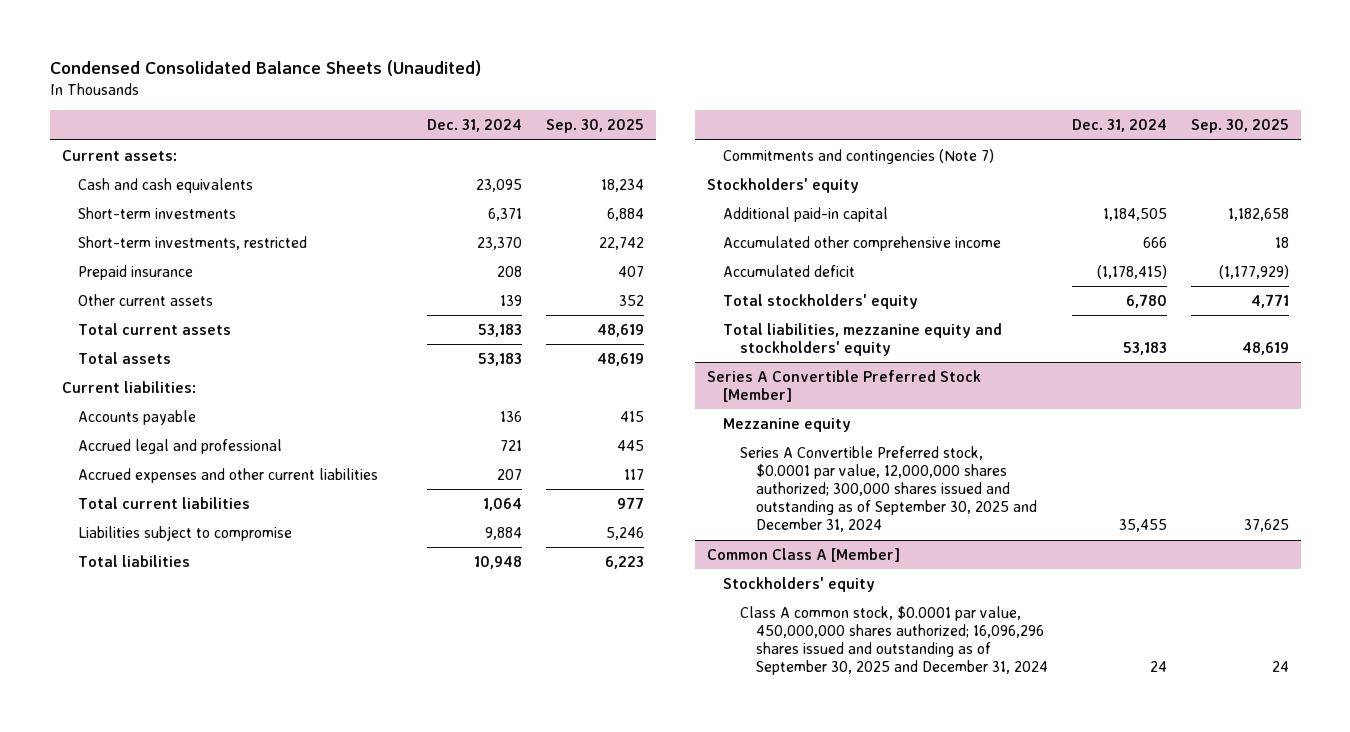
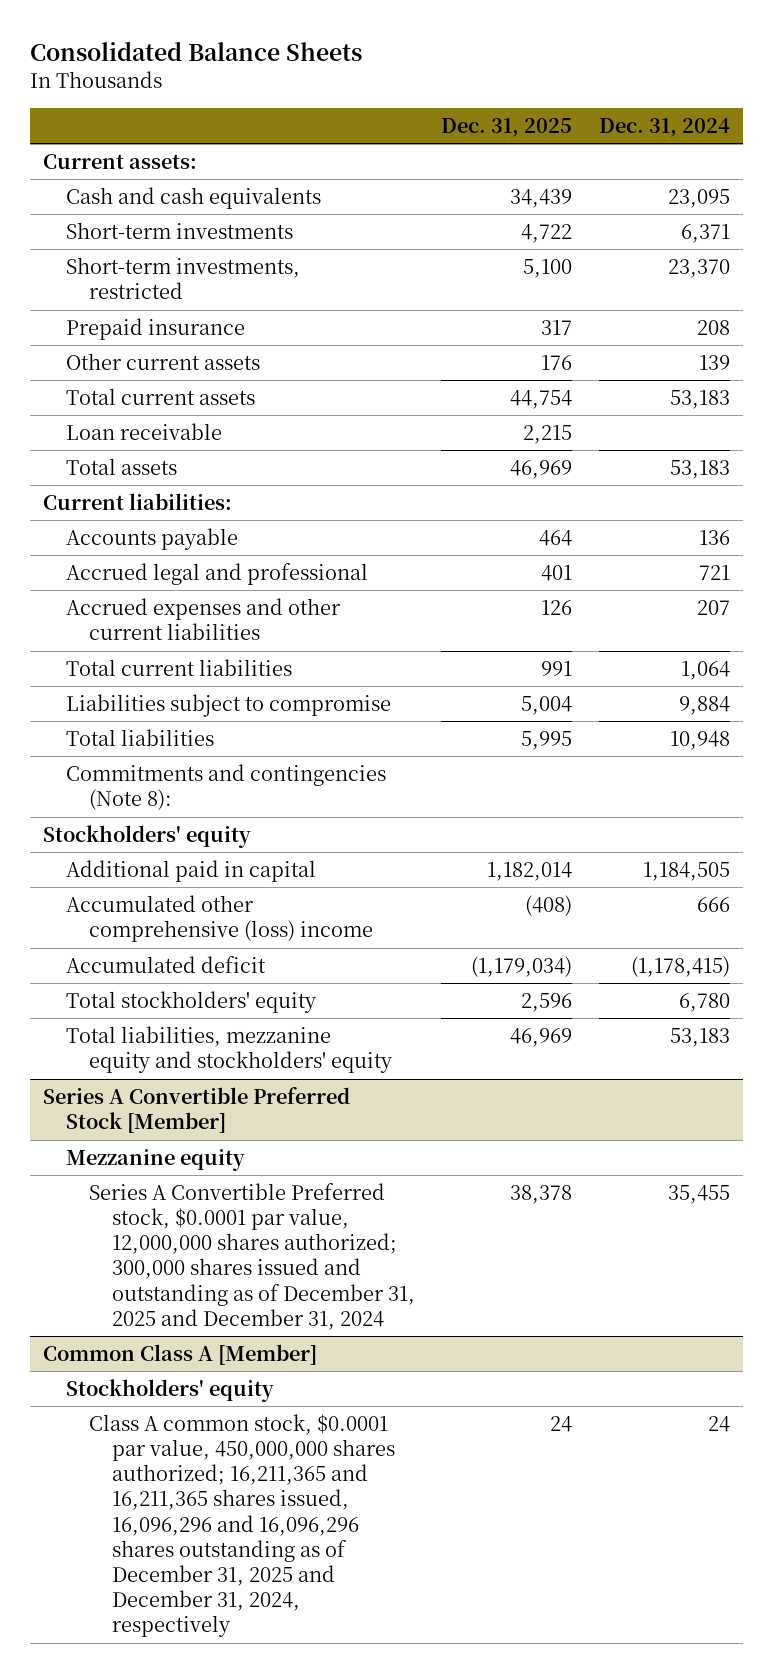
[49,59,481,76] Condensed Consolidated Balance Sheets (Unaudited) -> [30,40,363,61] Consolidated Balance Sheets
[545,119,644,134] Sep. 30, 2025 -> none
none -> [441,117,573,137] Dec. 31, 2025
none -> [66,422,223,440] Loan receivable
[723,148,995,164] Commitments and contingencies (Note 7) -> [66,763,387,811] Commitments and contingencies (Note 8):
[723,206,889,222] Additional paid-in capital -> [66,859,317,882] Additional paid in capital
[723,235,1002,251] Accumulated other comprehensive income -> [66,894,373,943] Accumulated other comprehensive (loss) income
[739,445,1038,533] Series A Convertible Preferred stock, $0.0001 par value, 12,000,000 shares authorized; 300,000 shares issued and outstanding as of September 30, 2025 and December 31, 2024 -> [88,1182,415,1330] Series A Convertible Preferred stock, $0.0001 par value, 12,000,000 shares authorized; 300,000 shares issued and outstanding as of December 31, 2025 and December 31, 2024
[739,605,1049,676] Class A common stock, $0.0001 par value, 450,000,000 shares authorized; 16,096,296 shares issued and outstanding as of September 30, 2025 and December 31, 2024 -> [88,1413,395,1638] Class A common stock, $0.0001 par value, 450,000,000 shares authorized; 16,211,365 and 16,211,365 shares issued, 16,096,296 and 16,096,296 shares outstanding as of December 31, 2025 and December 31, 2024, respectively

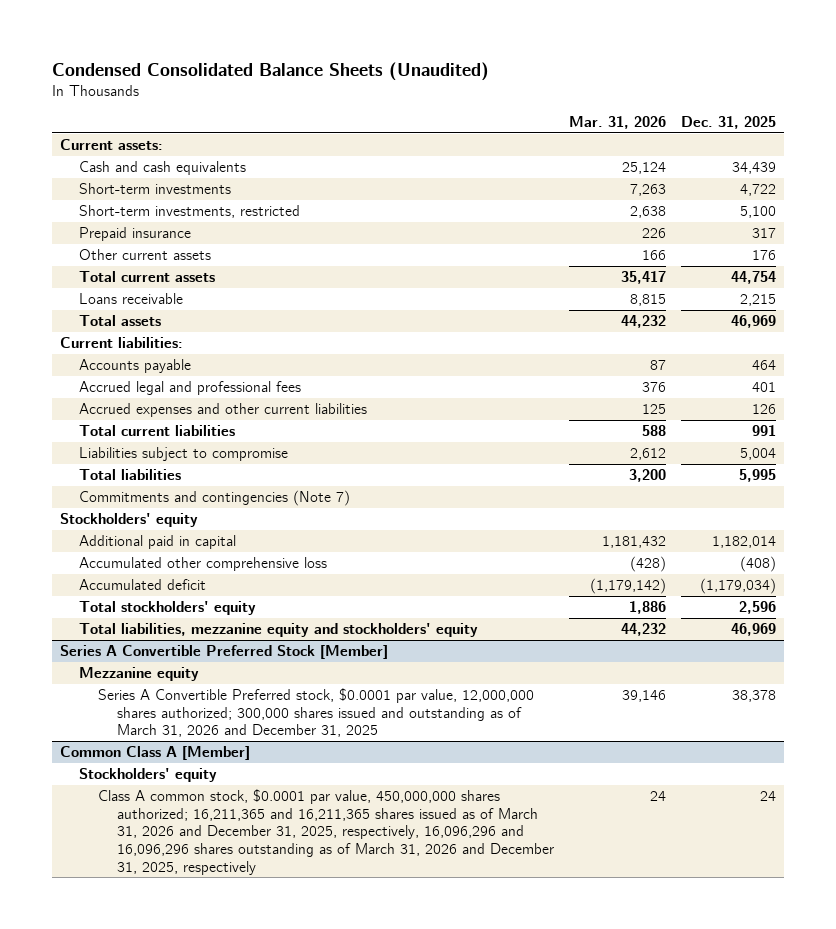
[30,40,363,61] Consolidated Balance Sheets -> [52,61,490,81] Condensed Consolidated Balance Sheets (Unaudited)
[598,117,730,137] Dec. 31, 2024 -> none
none -> [569,116,667,130] Mar. 31, 2026
[66,422,223,440] Loan receivable -> [78,293,183,305] Loans receivable
[66,562,369,585] Accrued legal and professional -> [78,381,301,396] Accrued legal and professional fees
[66,763,387,811] Commitments and contingencies (Note 8): -> [78,490,350,507] Commitments and contingencies (Note 7)
[66,894,373,943] Accumulated other comprehensive (loss) income -> [78,557,327,572] Accumulated other comprehensive loss
[88,1182,415,1330] Series A Convertible Preferred stock, $0.0001 par value, 12,000,000 shares authorized; 300,000 shares issued and outstanding as of December 31, 2025 and December 31, 2024 -> [97,688,534,738] Series A Convertible Preferred stock, $0.0001 par value, 12,000,000 shares authorized; 300,000 shares issued and outstanding as of March 31, 2026 and December 31, 2025
[88,1413,395,1638] Class A common stock, $0.0001 par value, 450,000,000 shares authorized; 16,211,365 and 16,211,365 shares issued, 16,096,296 and 16,096,296 shares outstanding as of December 31, 2025 and December 31, 2024, respectively -> [97,789,554,875] Class A common stock, $0.0001 par value, 450,000,000 shares authorized; 16,211,365 and 16,211,365 shares issued as of March 31, 2026 and December 31, 2025, respectively, 16,096,296 and 16,096,296 shares outstanding as of March 31, 2026 and December 31, 2025, respectively

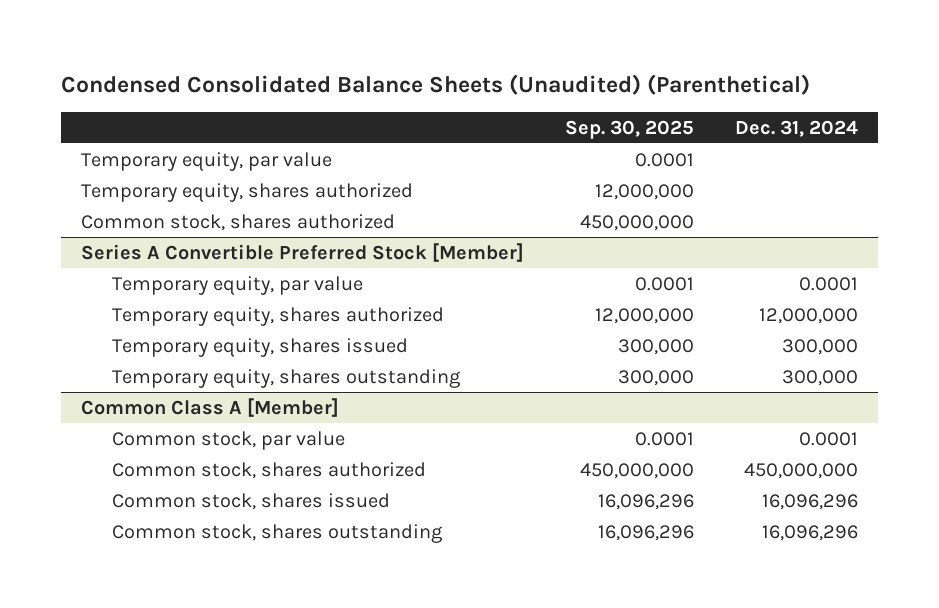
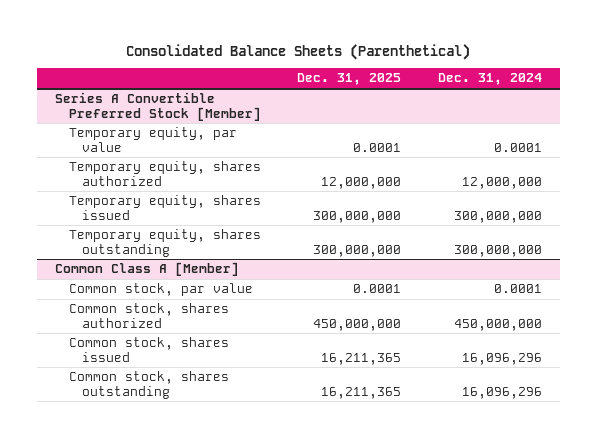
[60,73,810,95] Condensed Consolidated Balance Sheets (Unaudited) (Parenthetical) -> [126,43,471,60] Consolidated Balance Sheets (Parenthetical)
[564,119,694,139] Sep. 30, 2025 -> none
none -> [297,73,402,86] Dec. 31, 2025
[81,151,333,171] Temporary equity, par value -> none
[81,182,414,202] Temporary equity, shares authorized -> none
[81,213,396,231] Common stock, shares authorized -> none
[781,338,858,355] 300,000 -> [453,210,542,223] 300,000,000
[781,369,858,386] 300,000 -> [453,244,542,257] 300,000,000

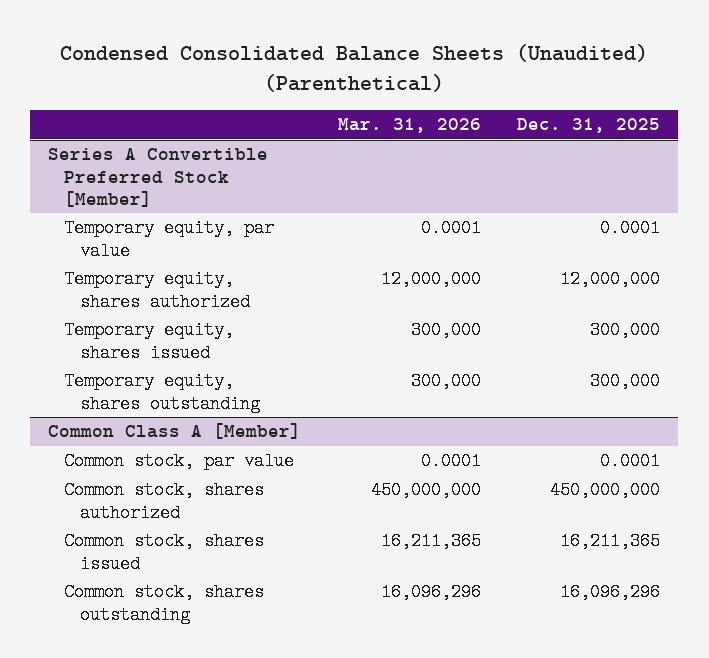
[126,43,471,60] Consolidated Balance Sheets (Parenthetical) -> [60,44,649,93] Condensed Consolidated Balance Sheets (Unaudited) (Parenthetical)
[437,73,542,86] Dec. 31, 2024 -> none
none -> [337,118,481,134] Mar. 31, 2026
[313,210,402,223] 300,000,000 -> [590,321,661,340] 300,000
[313,244,402,257] 300,000,000 -> [590,372,661,391] 300,000
[321,386,402,399] 16,211,365 -> [560,583,661,602] 16,096,296

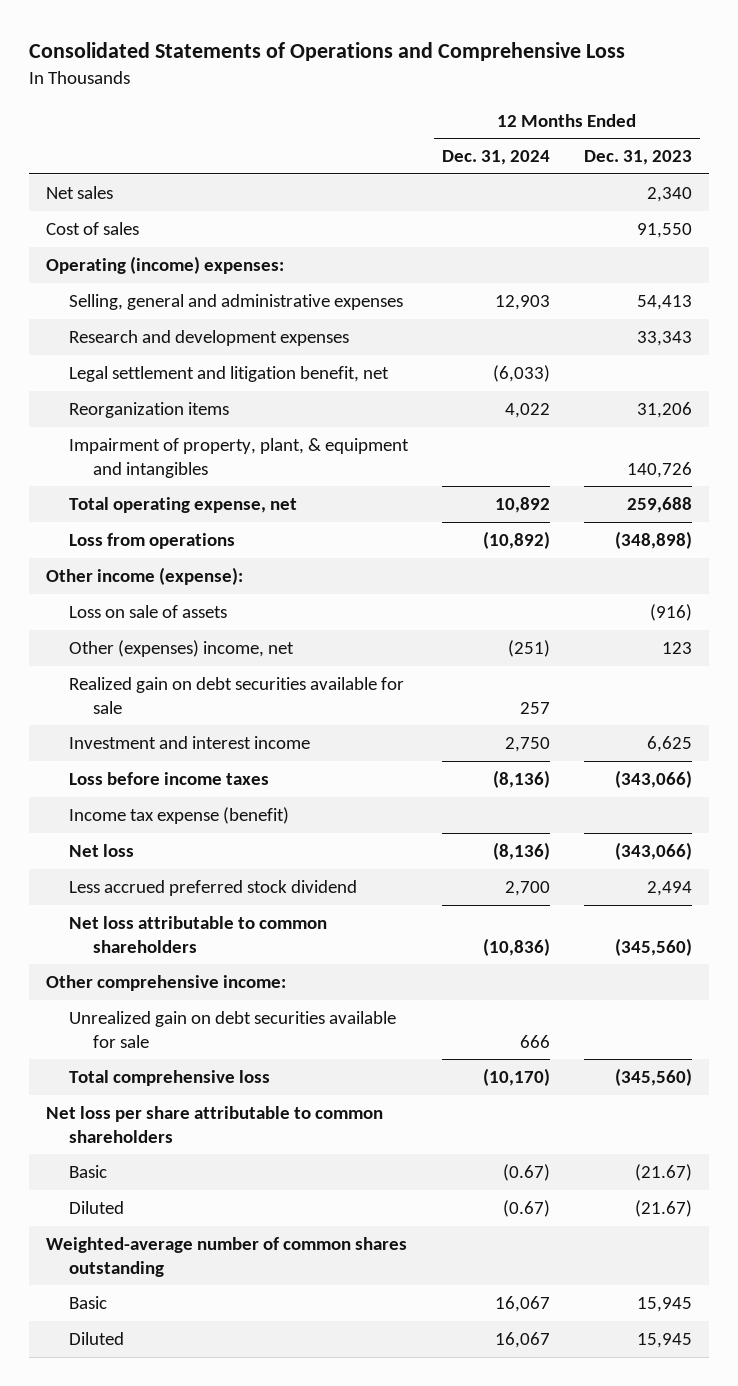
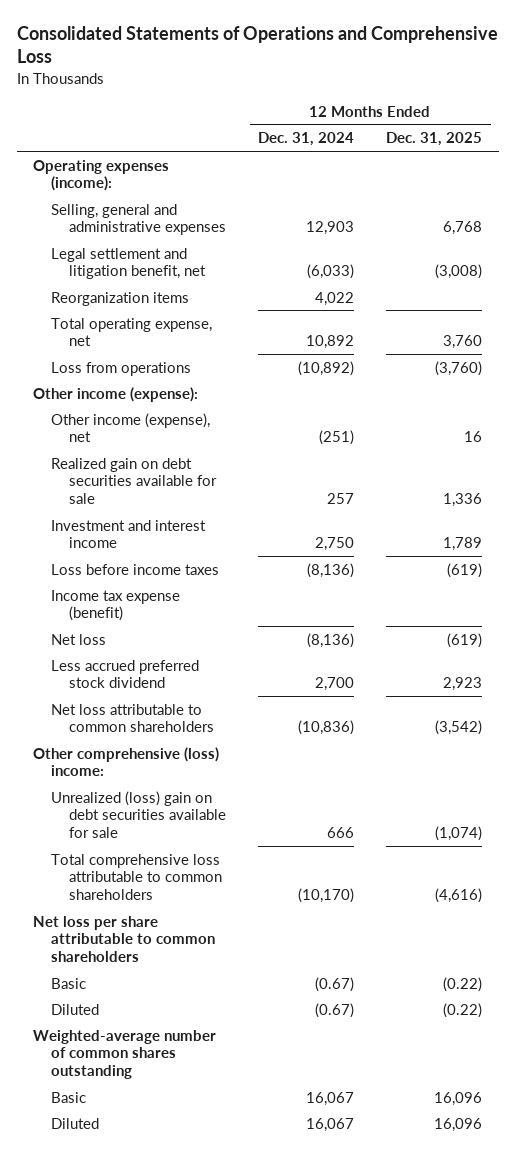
[583,150,692,166] Dec. 31, 2023 -> none
none -> [386,132,483,147] Dec. 31, 2025
[46,185,114,199] Net sales -> none
[46,221,140,235] Cost of sales -> none
[46,255,285,274] Operating (income) expenses: -> [32,159,169,192] Operating expenses (income):
[69,329,350,346] Research and development expenses -> none
[69,437,410,478] Impairment of property, plant, & equipment and intangibles -> none
[69,604,228,618] Loss on sale of assets -> none
[69,639,295,657] Other (expenses) income, net -> [50,412,210,443] Other income (expense), net
[46,974,287,991] Other comprehensive income: -> [32,746,219,777] Other comprehensive (loss) income:
[69,1010,397,1048] Unrealized gain on debt securities available for sale -> [50,790,226,839] Unrealized (loss) gain on debt securities available for sale
[69,1069,271,1086] Total comprehensive loss -> [50,853,222,901] Total comprehensive loss attributable to common shareholders

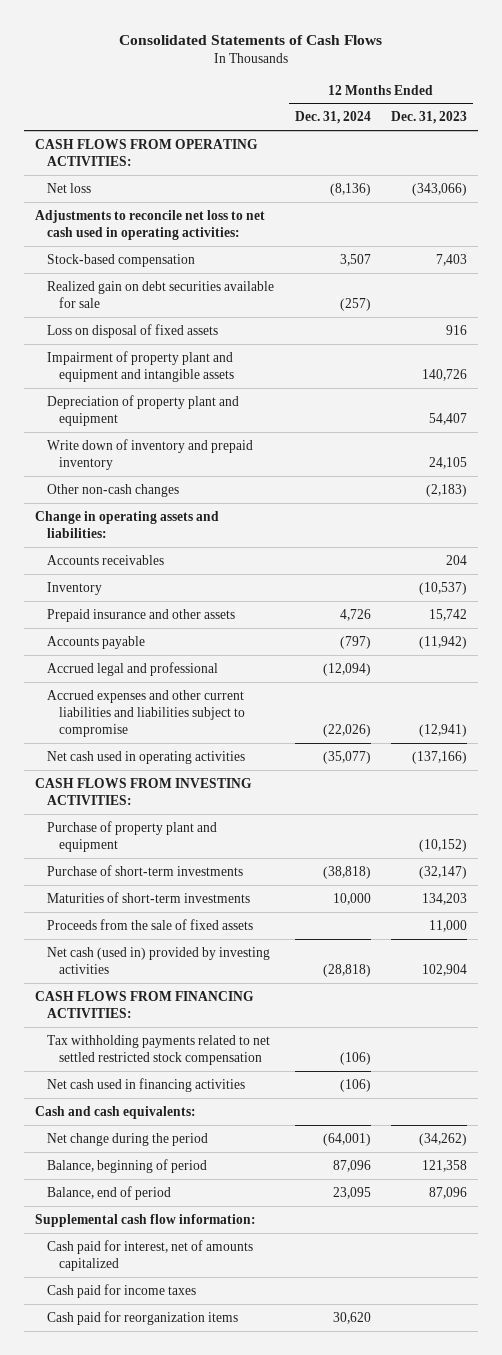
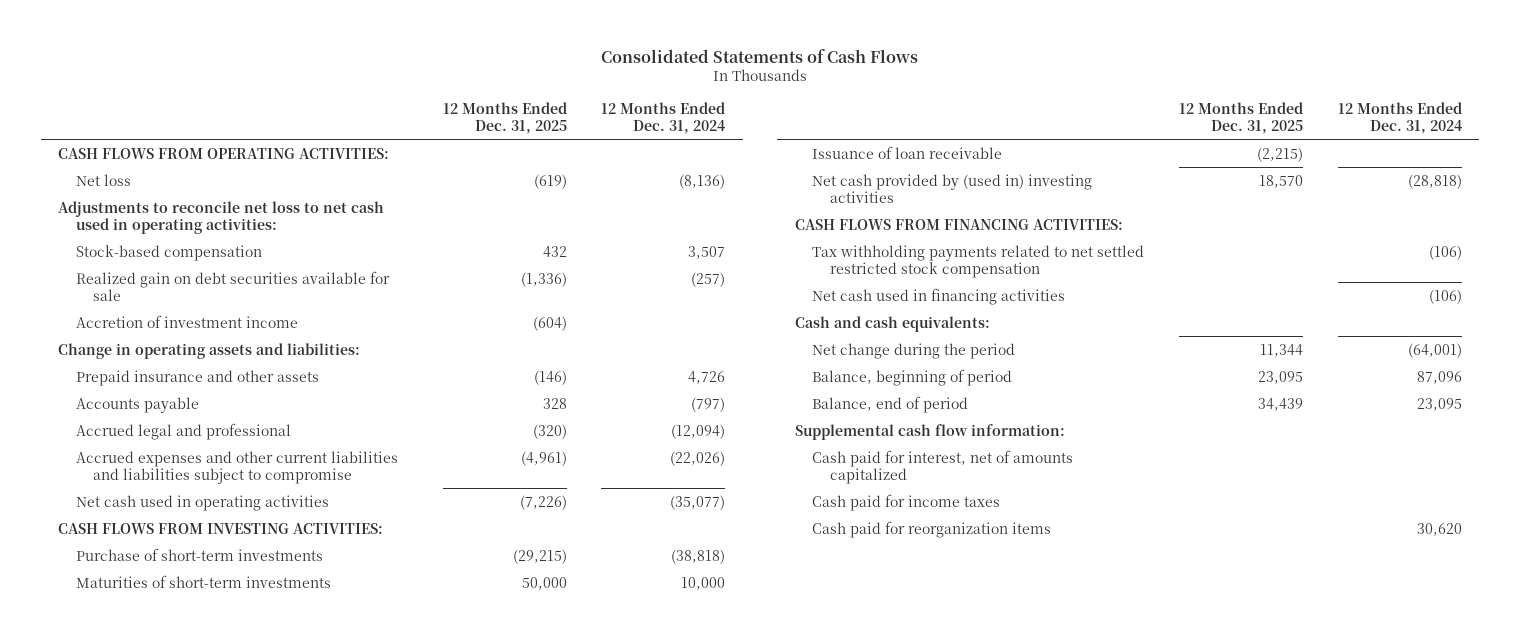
[391,111,468,125] Dec. 31, 2023 -> none
none -> [442,101,567,135] 12 Months Ended Dec. 31, 2025
[46,323,218,338] Loss on disposal of fixed assets -> none
[46,350,234,382] Impairment of property plant and equipment and intangible assets -> none
[46,394,239,426] Depreciation of property plant and equipment -> none
[46,438,253,470] Write down of inventory and prepaid inventory -> none
[46,483,179,497] Other non-cash changes -> none
none -> [75,314,298,328] Accretion of investment income
[46,554,164,565] Accounts receivables -> none
[46,581,102,595] Inventory -> none
[46,820,217,852] Purchase of property plant and equipment -> none
[46,918,253,930] Proceeds from the sale of fixed assets -> none
none -> [812,145,1003,159] Issuance of loan receivable
[46,946,270,974] Net cash (used in) provided by investing activities -> [812,173,1093,203] Net cash provided by (used in) investing activities

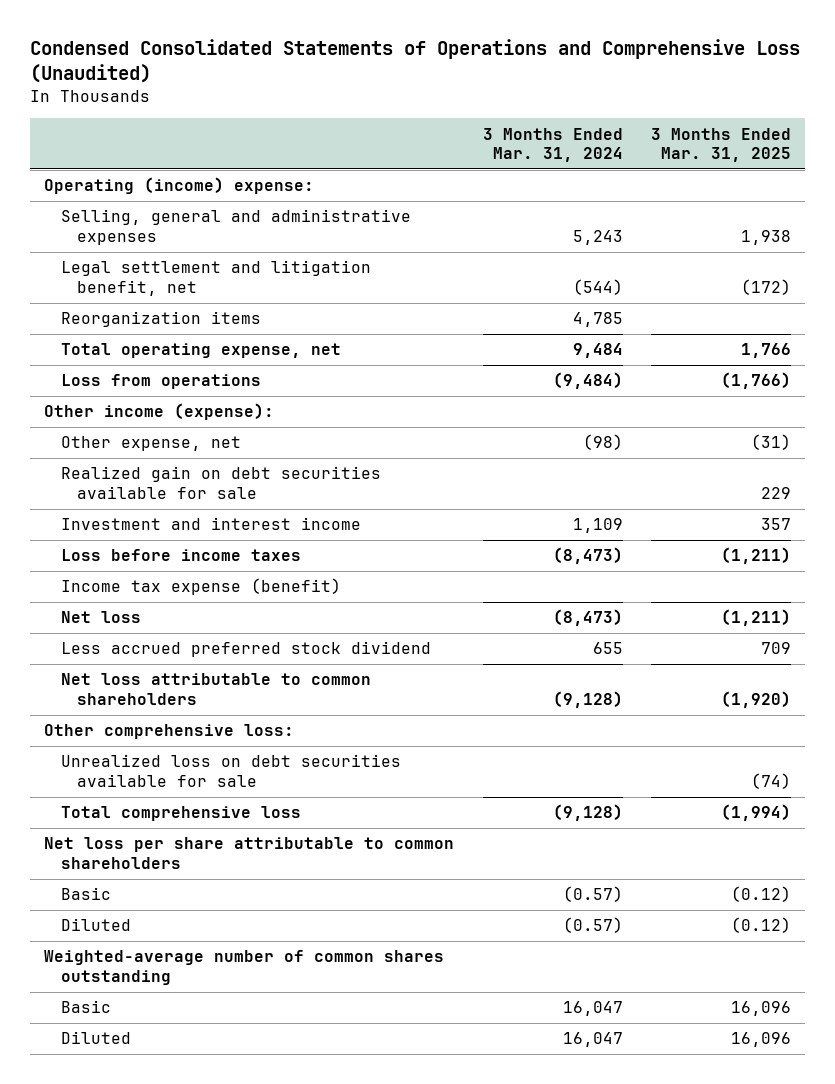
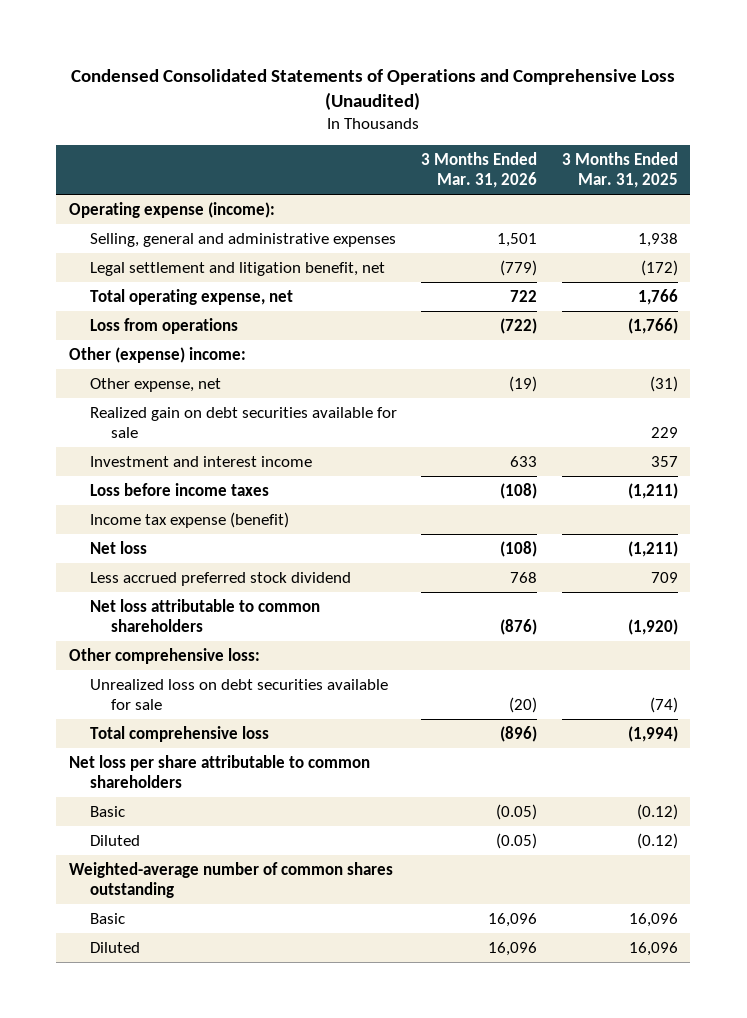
[482,127,623,163] 3 Months Ended Mar. 31, 2024 -> none
none -> [421,151,538,188] 3 Months Ended Mar. 31, 2026
[44,177,315,195] Operating (income) expense: -> [68,201,275,218] Operating expense (income):
[60,311,261,328] Reorganization items -> none
[44,403,275,421] Other income (expense): -> [68,346,246,363] Other (expense) income:

